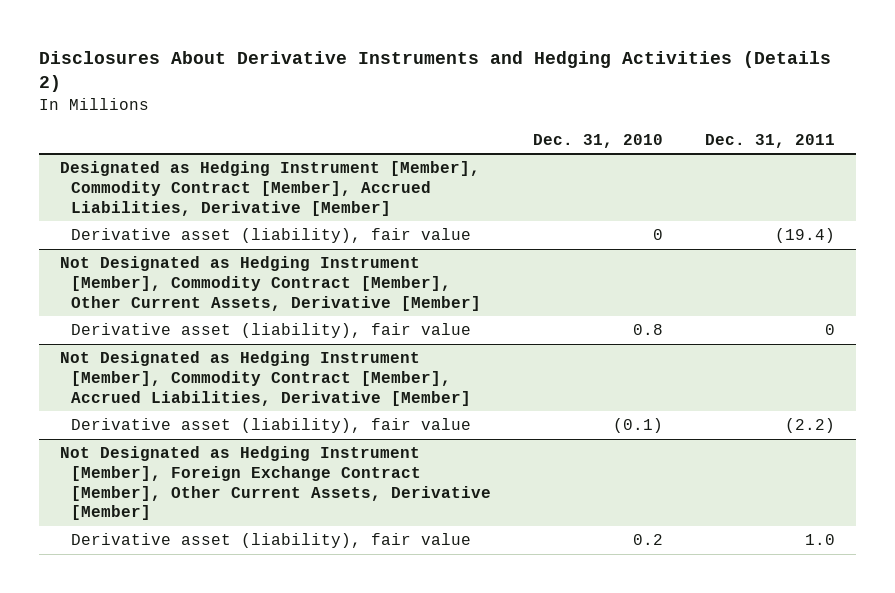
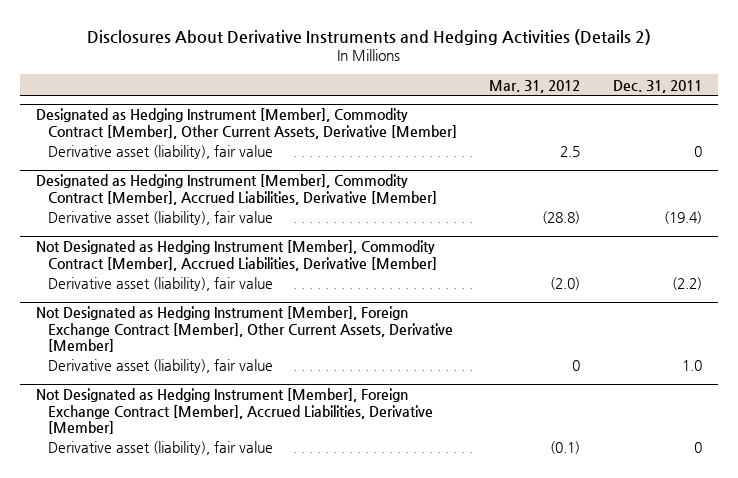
[533,133,664,148] Dec. 31, 2010 -> none
none -> [489,79,581,93] Mar. 31, 2012
none -> [36,108,458,139] Designated as Hedging Instrument [Member], Commodity Contract [Member], Other Current Assets, Derivative [Member]
none -> [48,145,274,160] Derivative asset (liability), fair value
[60,256,482,311] Not Designated as Hedging Instrument [Member], Commodity Contract [Member], Other Current Assets, Derivative [Member] -> none
[71,323,472,339] Derivative asset (liability), fair value -> none
none -> [36,388,434,434] Not Designated as Hedging Instrument [Member], Foreign Exchange Contract [Member], Accrued Liabilities, Derivative [Member]
none -> [48,441,274,456] Derivative asset (liability), fair value

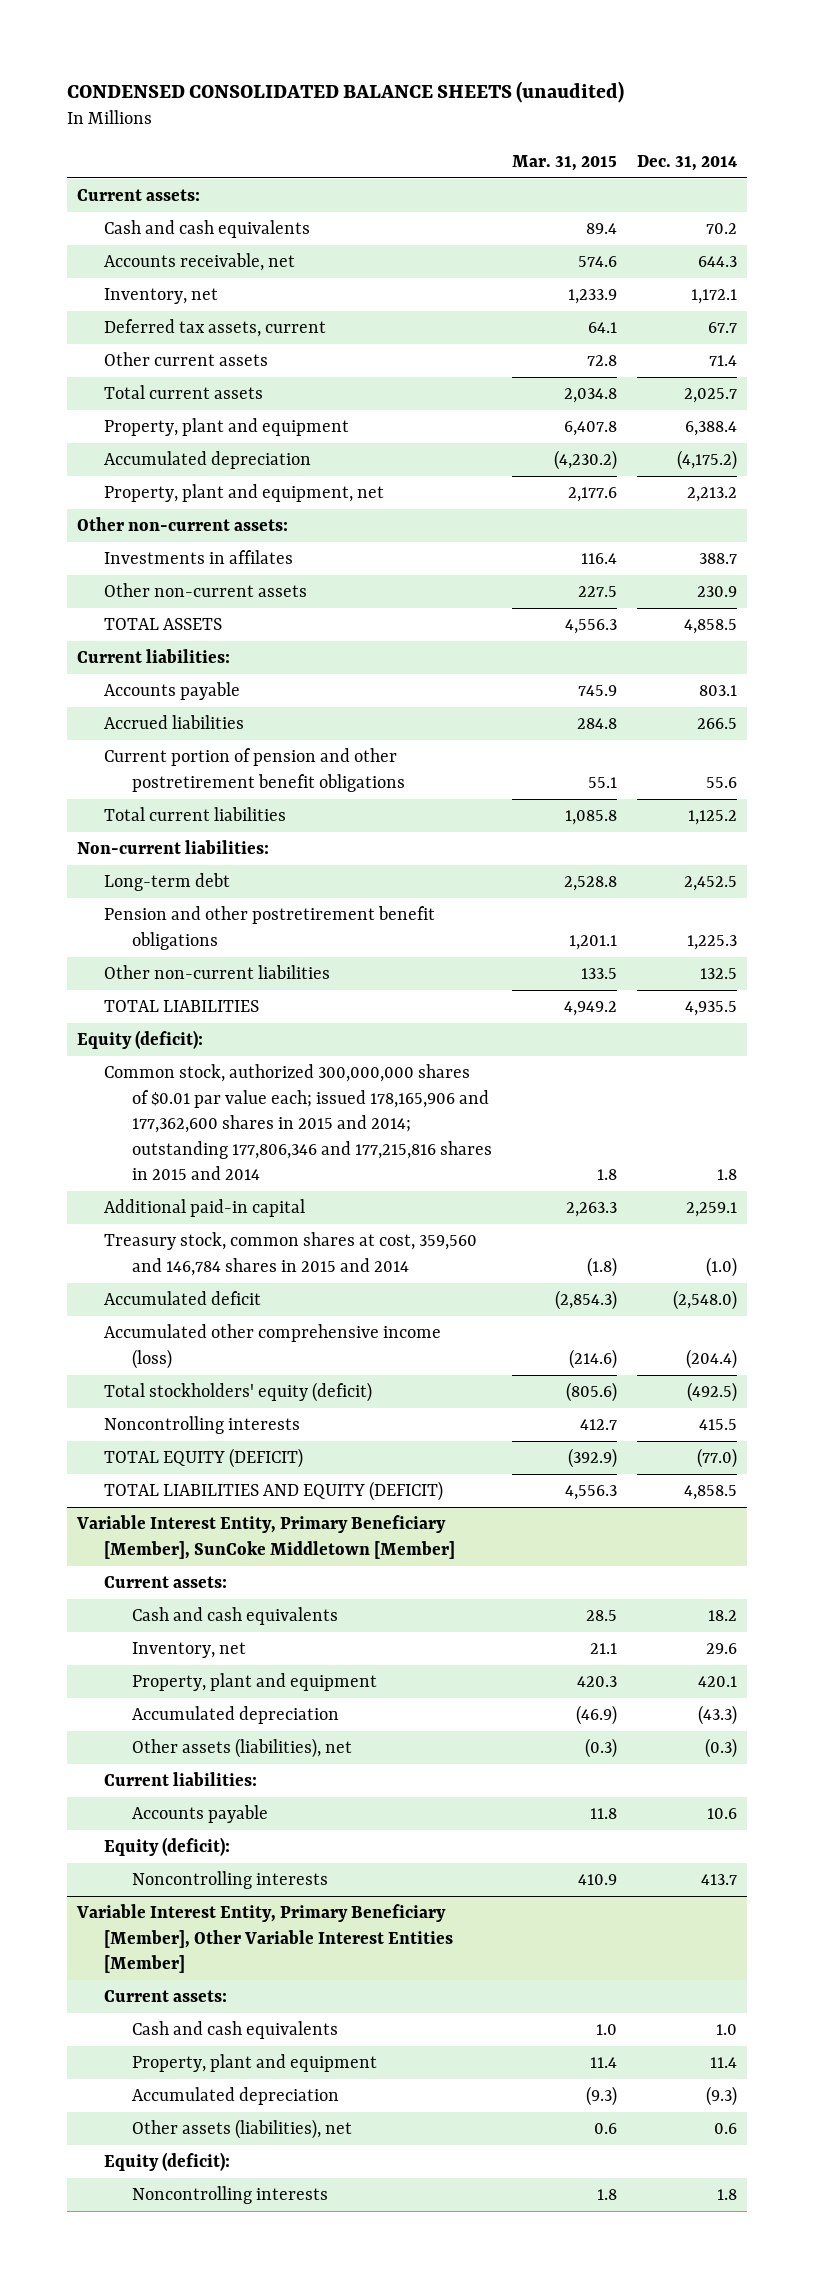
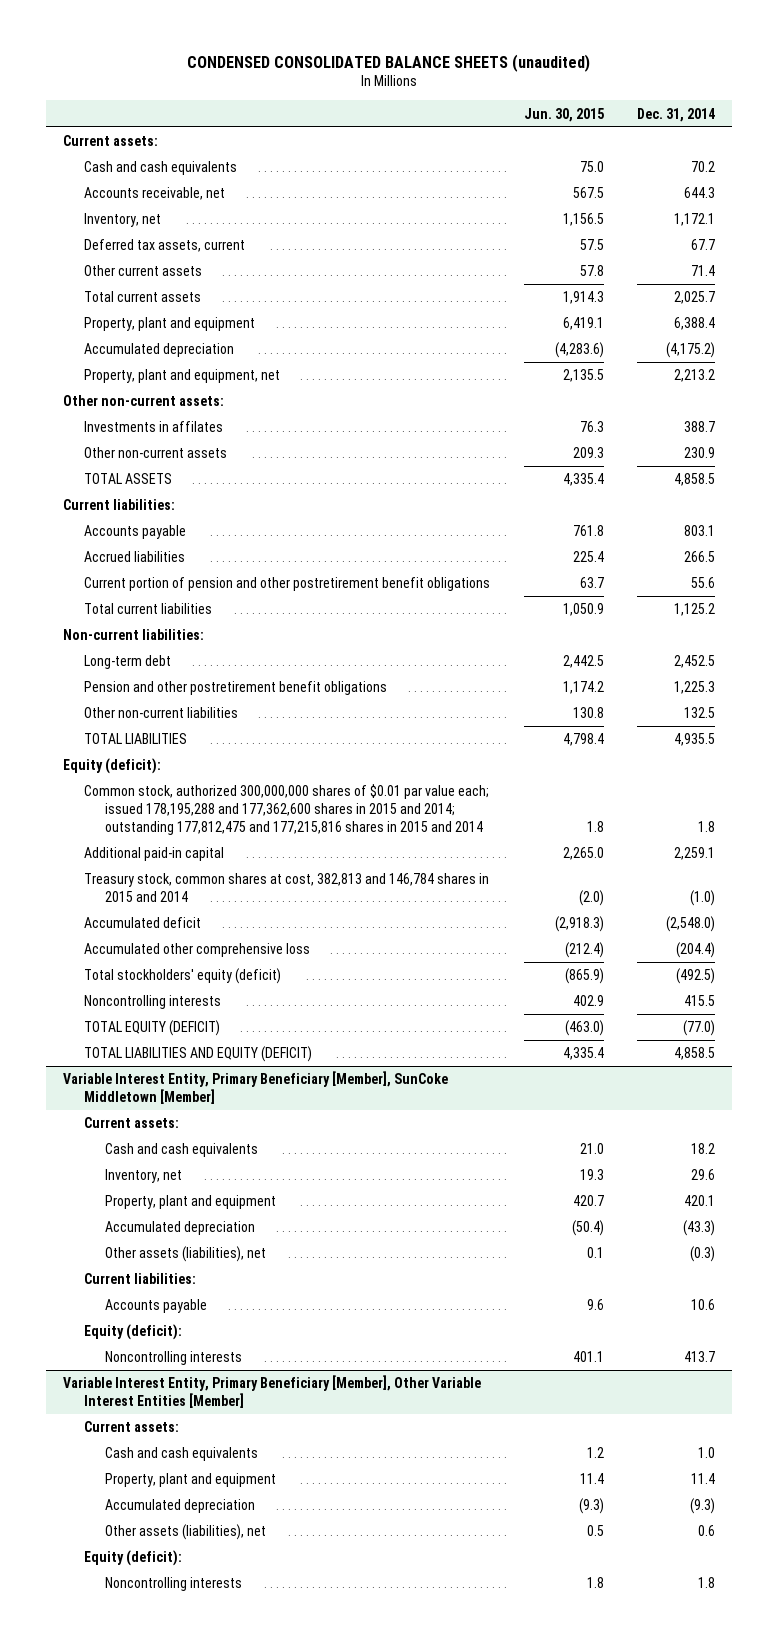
[511,154,617,171] Mar. 31, 2015 -> none
none -> [523,107,604,122] Jun. 30, 2015
[104,1064,492,1181] Common stock, authorized 300,000,000 shares of $0.01 par value each; issued 178,165,906 and 177,362,600 shares in 2015 and 2014; outstanding 177,806,346 and 177,215,816 shares in 2015 and 2014 -> [83,784,489,835] Common stock, authorized 300,000,000 shares of $0.01 par value each; issued 178,195,288 and 177,362,600 shares in 2015 and 2014; outstanding 177,812,475 and 177,215,816 shares in 2015 and 2014
[104,1232,478,1276] Treasury stock, common shares at cost, 359,560 and 146,784 shares in 2015 and 2014 -> [83,873,489,902] Treasury stock, common shares at cost, 382,813 and 146,784 shares in 2015 and 2014
[104,1324,442,1369] Accumulated other comprehensive income (loss) -> [83,943,310,958] Accumulated other comprehensive loss

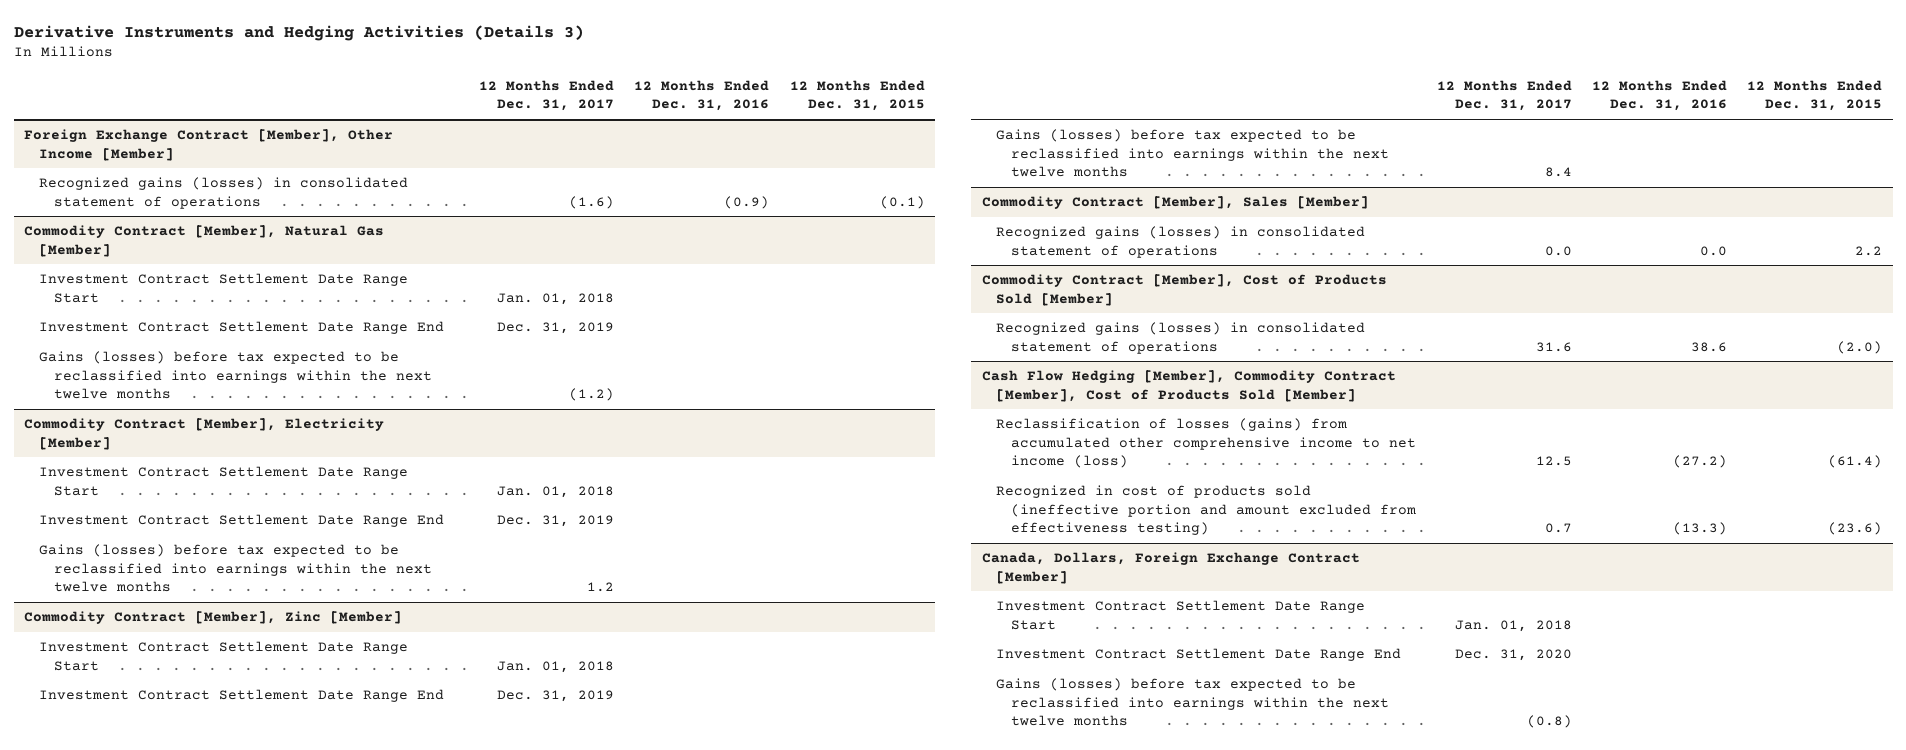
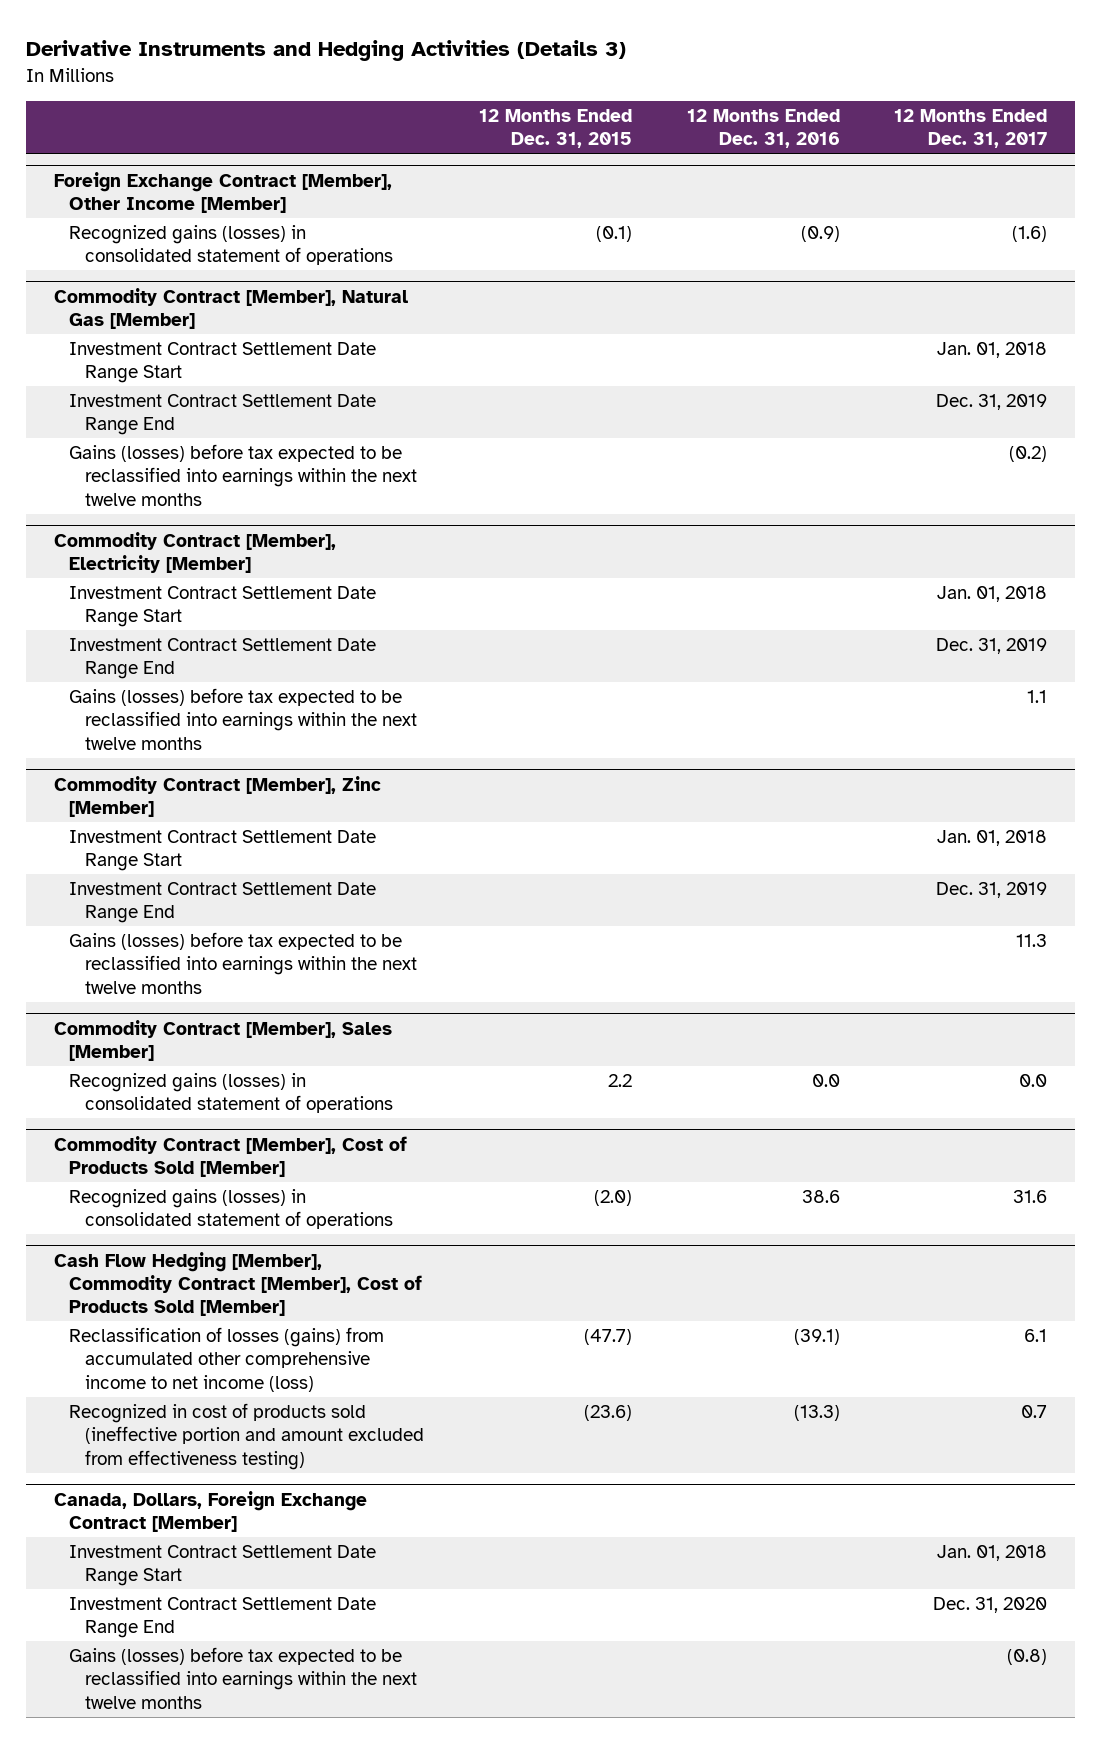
[568,387,614,401] (1.2) -> [1009,446,1048,463] (0.2)
[586,581,614,592] 1.2 -> [1027,690,1048,704] 1.1
[1544,166,1572,177] 8.4 -> [1016,934,1048,948] 11.3
[1535,455,1572,466] 12.5 -> [1024,1329,1048,1343] 6.1
[1672,454,1727,468] (27.2) -> [793,1329,840,1346] (39.1)
[1828,454,1883,468] (61.4) -> [583,1329,632,1346] (47.7)

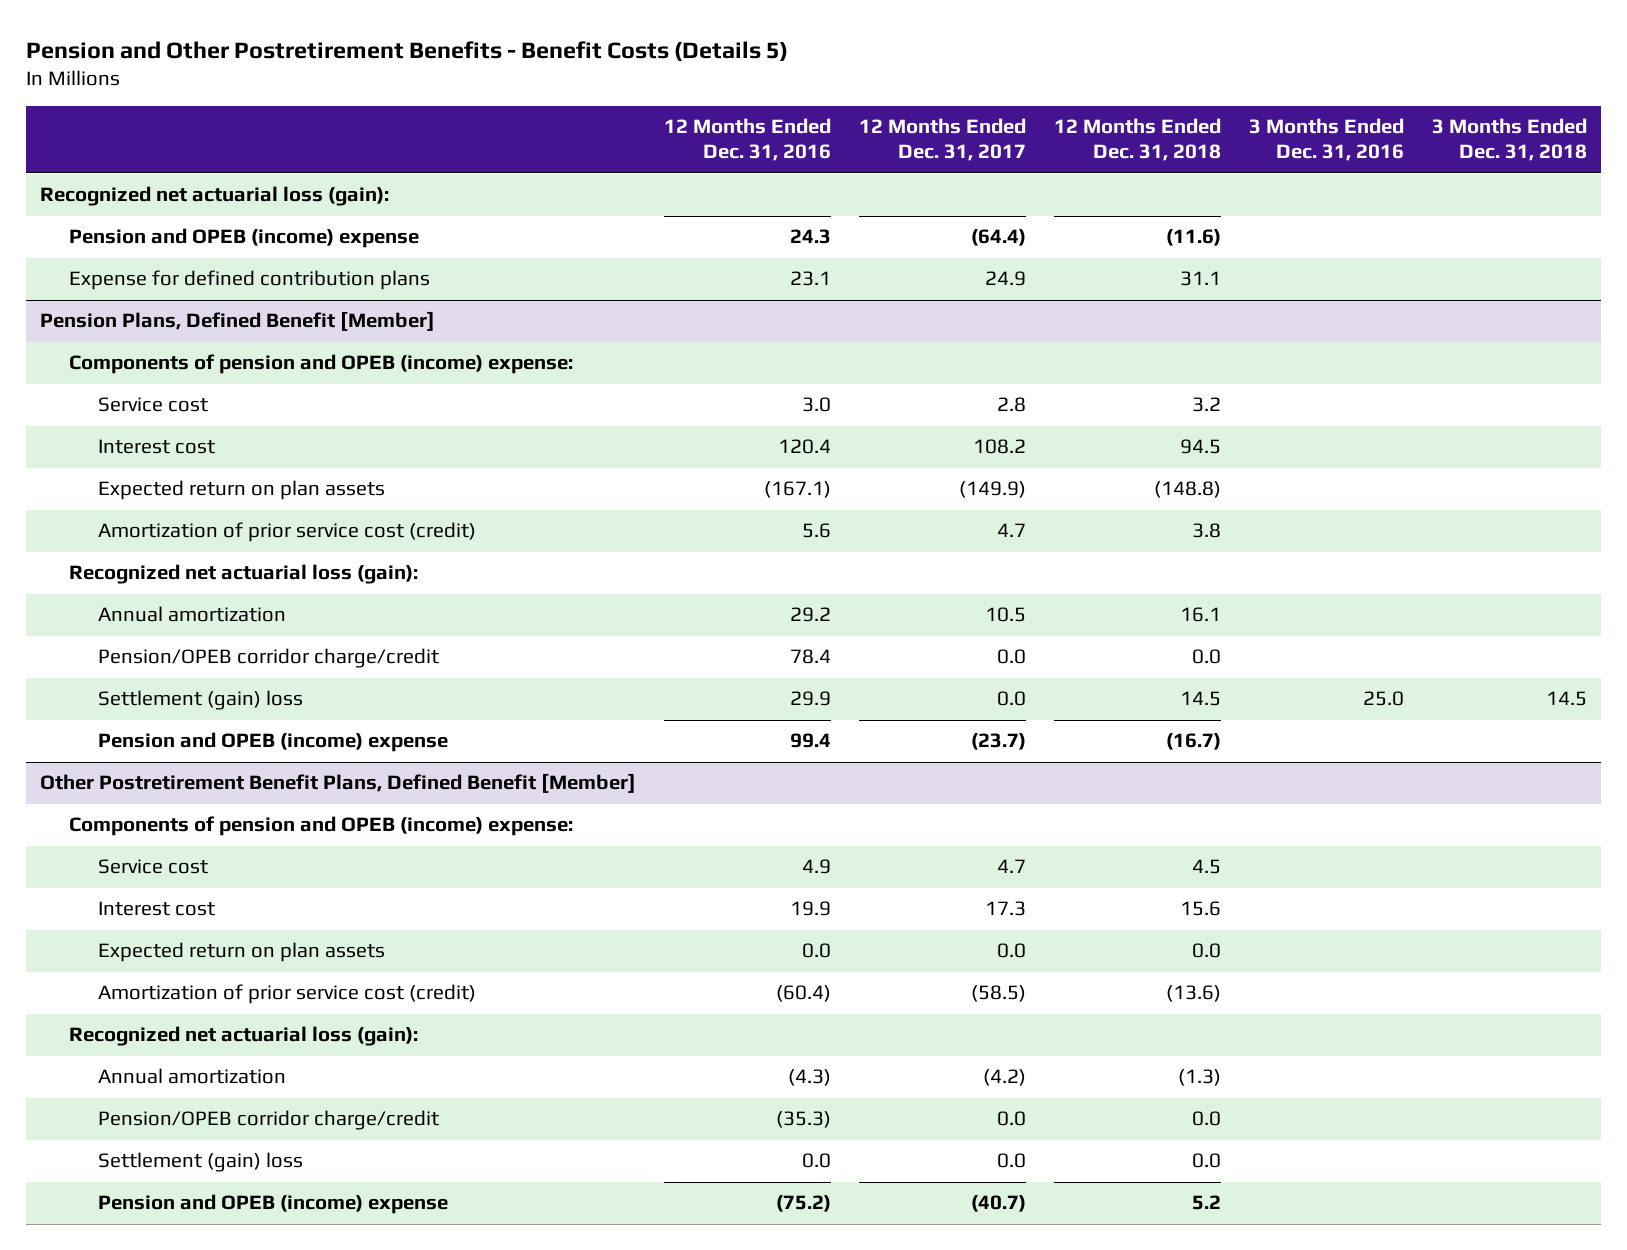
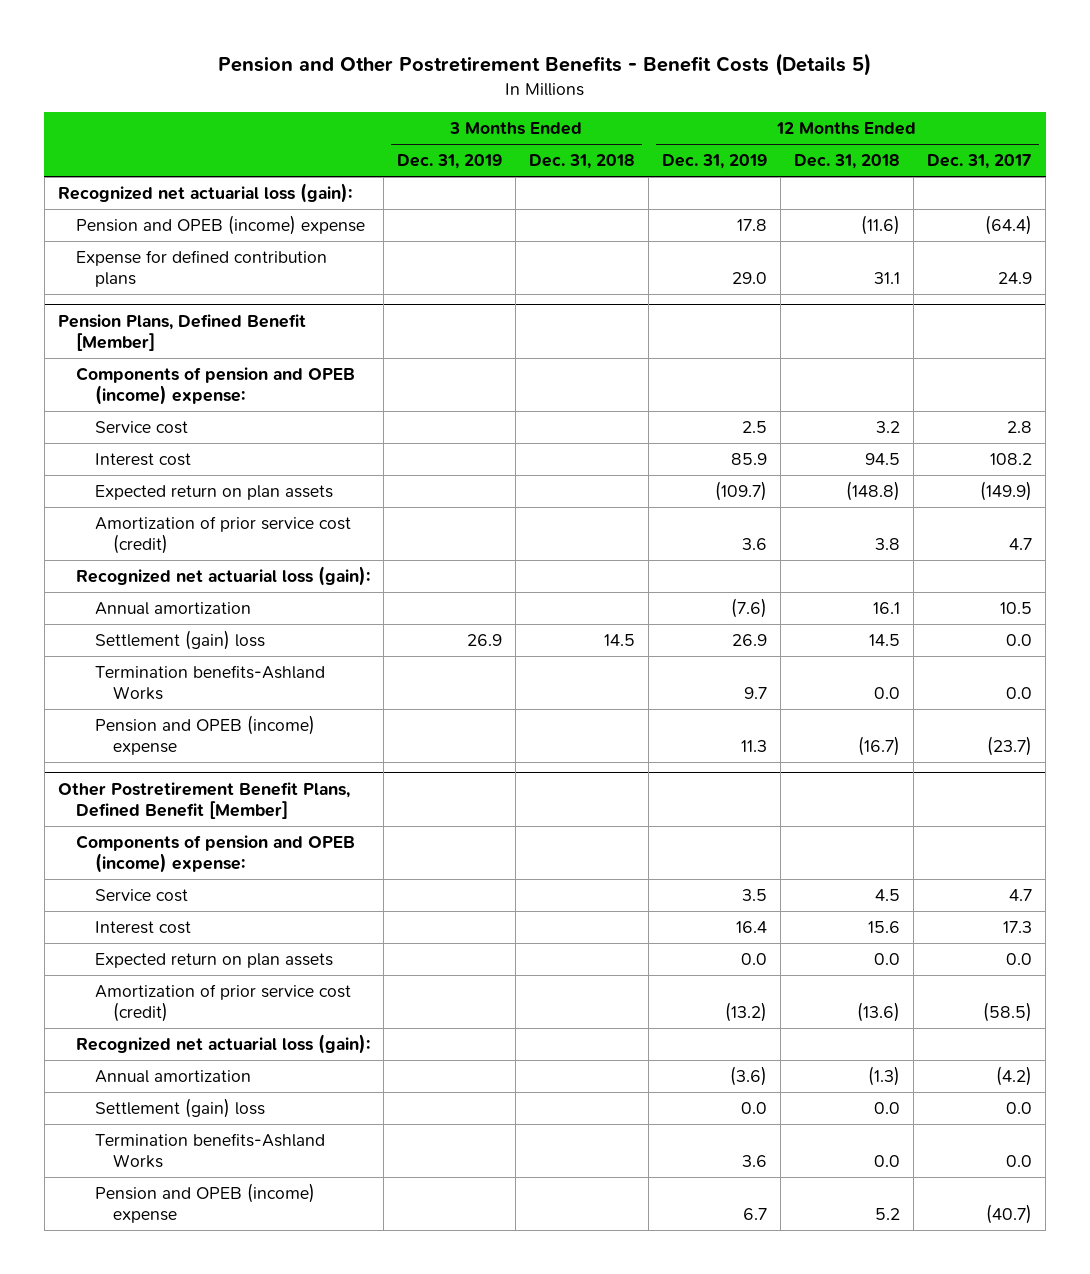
[663,117,831,162] 12 Months Ended Dec. 31, 2016 -> none
[1249,117,1405,162] 3 Months Ended Dec. 31, 2016 -> none
none -> [397,154,503,170] Dec. 31, 2019
none -> [662,154,768,170] Dec. 31, 2019
[97,648,439,669] Pension/OPEB corridor charge/credit -> none
none -> [94,664,325,701] Termination benefits-Ashland Works
[97,1110,439,1131] Pension/OPEB corridor charge/credit -> none
none -> [94,1132,325,1169] Termination benefits-Ashland Works

